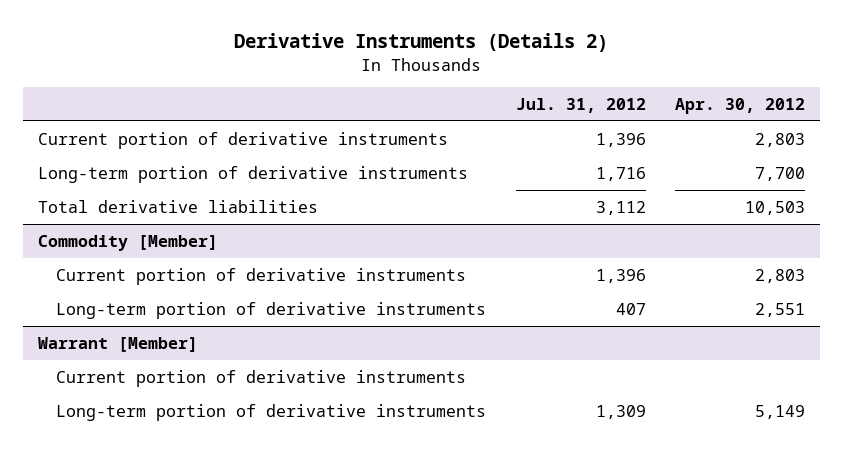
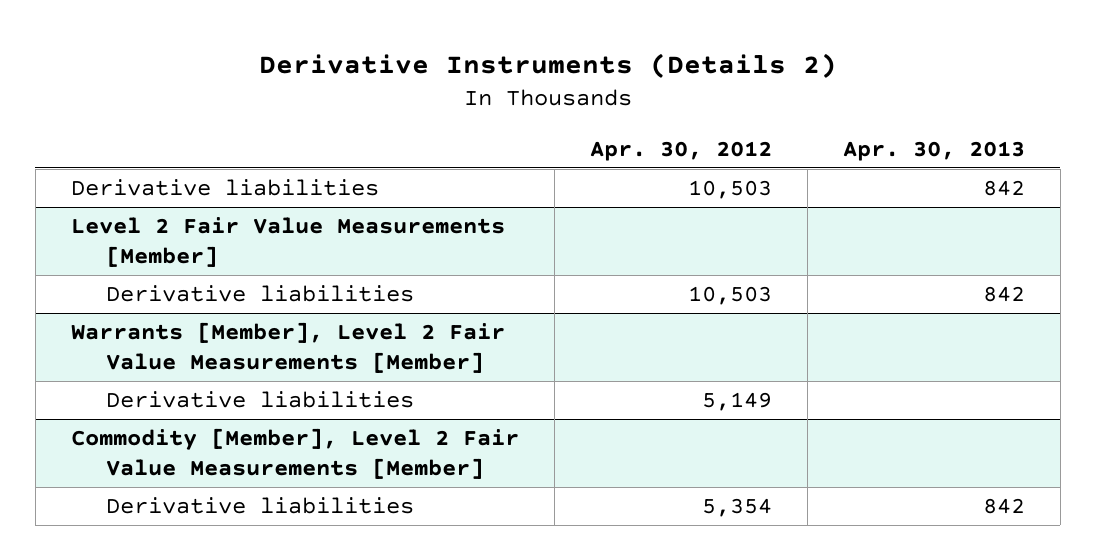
[515,97,646,113] Jul. 31, 2012 -> none
none -> [842,140,1025,161] Apr. 30, 2013
[37,131,448,149] Current portion of derivative instruments -> none
[37,165,468,183] Long-term portion of derivative instruments -> none
[37,234,218,251] Commodity [Member] -> none
[56,267,467,285] Current portion of derivative instruments -> none
[56,301,487,319] Long-term portion of derivative instruments -> none
[37,336,198,352] Warrant [Member] -> none
[56,369,467,387] Current portion of derivative instruments -> none
[37,199,318,213] Total derivative liabilities -> [70,179,379,197] Derivative liabilities
none -> [70,217,505,267] Level 2 Fair Value Measurements [Member]
none -> [106,285,415,303] Derivative liabilities
none -> [70,322,505,373] Warrants [Member], Level 2 Fair Value Measurements [Member]
[56,403,487,421] Long-term portion of derivative instruments -> [106,391,415,409] Derivative liabilities
none -> [70,428,519,479] Commodity [Member], Level 2 Fair Value Measurements [Member]
none -> [106,497,415,515] Derivative liabilities

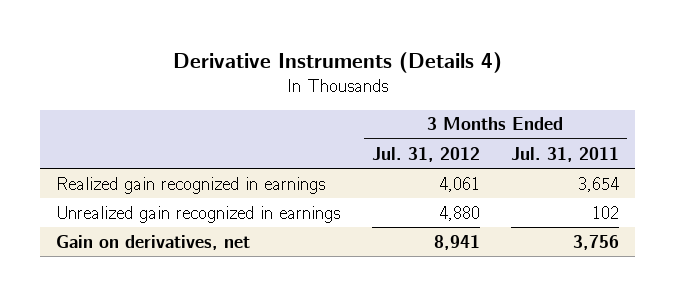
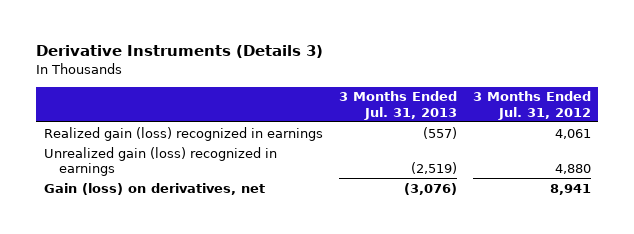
[172,51,502,73] Derivative Instruments (Details 4) -> [35,45,323,59] Derivative Instruments (Details 3)
[510,146,619,162] Jul. 31, 2011 -> none
none -> [338,91,457,120] 3 Months Ended Jul. 31, 2013
[56,176,326,194] Realized gain recognized in earnings -> [43,126,323,141] Realized gain (loss) recognized in earnings
[56,205,341,223] Unrealized gain recognized in earnings -> [43,146,277,176] Unrealized gain (loss) recognized in earnings
[56,234,251,250] Gain on derivatives, net -> [43,182,265,195] Gain (loss) on derivatives, net

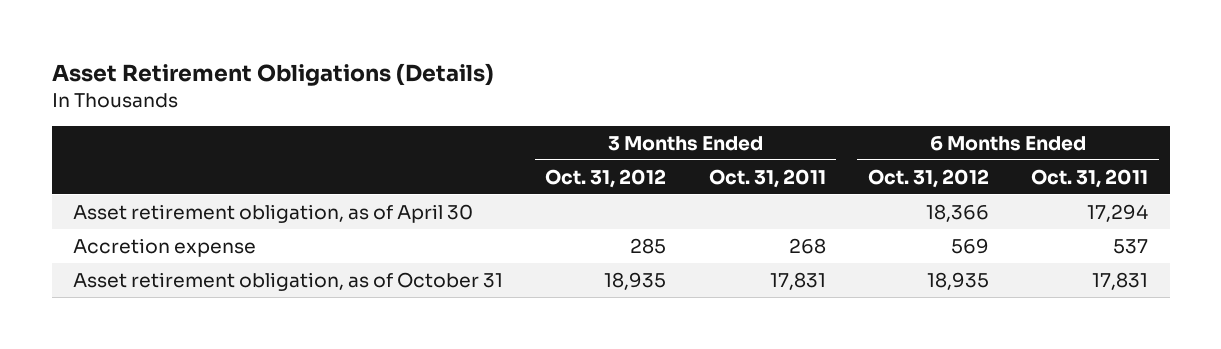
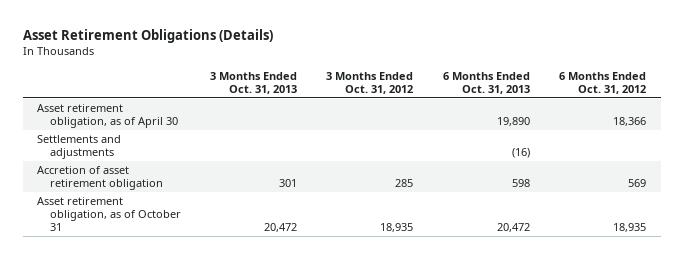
[708,168,826,188] Oct. 31, 2011 -> none
[1031,168,1149,188] Oct. 31, 2011 -> none
none -> [210,71,298,94] 3 Months Ended Oct. 31, 2013
none -> [442,71,530,94] 6 Months Ended Oct. 31, 2013
none -> [37,135,122,160] Settlements and adjustments
[72,237,256,257] Accretion expense -> [37,166,163,191] Accretion of asset retirement obligation

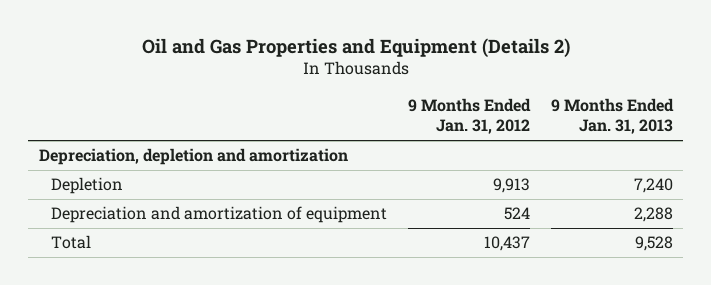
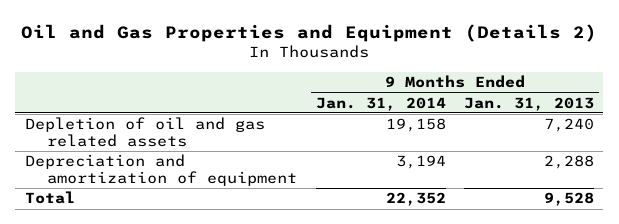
[407,97,531,135] 9 Months Ended Jan. 31, 2012 -> none
none -> [315,96,446,111] Jan. 31, 2014
[38,148,348,166] Depreciation, depletion and amortization -> none
[51,177,124,195] Depletion -> [24,117,265,147] Depletion of oil and gas related assets

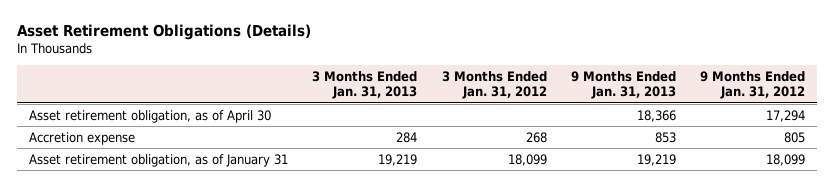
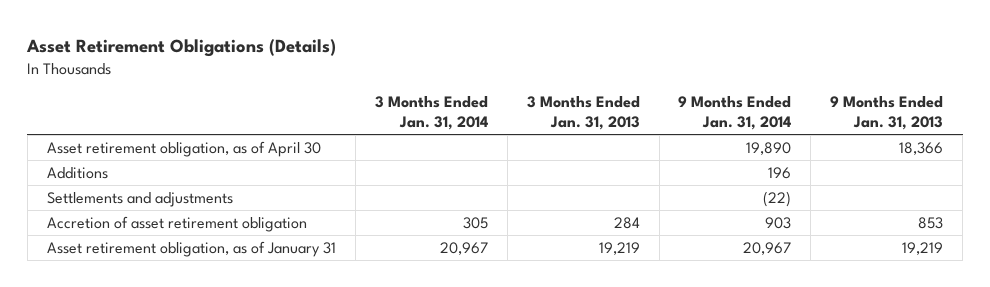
[441,70,547,100] 3 Months Ended Jan. 31, 2012 -> none
[700,70,806,100] 9 Months Ended Jan. 31, 2012 -> none
none -> [374,96,488,131] 3 Months Ended Jan. 31, 2014
none -> [678,96,792,131] 9 Months Ended Jan. 31, 2014
none -> [46,166,108,179] Additions
none -> [46,191,233,207] Settlements and adjustments
[29,131,136,145] Accretion expense -> [46,215,307,232] Accretion of asset retirement obligation

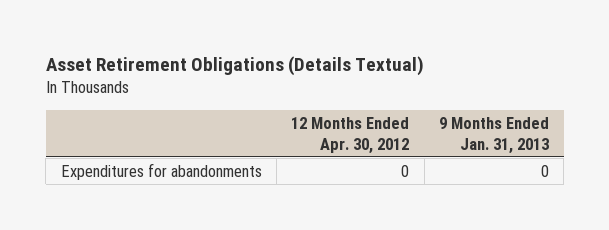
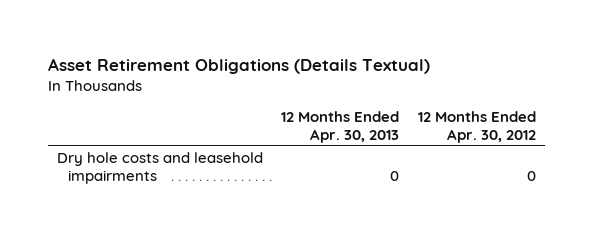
[438,116,549,154] 9 Months Ended Jan. 31, 2013 -> none
none -> [281,111,400,144] 12 Months Ended Apr. 30, 2013
[60,162,262,180] Expenditures for abandonments -> [56,152,263,185] Dry hole costs and leasehold impairments

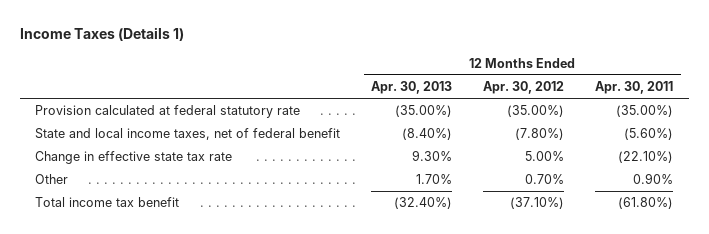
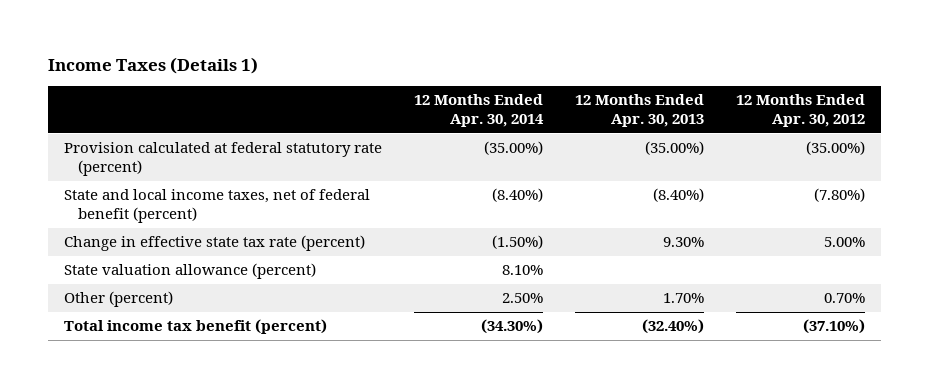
[595,81,674,95] Apr. 30, 2011 -> none
none -> [414,94,545,128] 12 Months Ended Apr. 30, 2014
[35,105,301,119] Provision calculated at federal statutory rate -> [64,142,383,177] Provision calculated at federal statutory rate (percent)
[35,128,341,141] State and local income taxes, net of federal benefit -> [64,189,371,224] State and local income taxes, net of federal benefit (percent)
[35,151,233,165] Change in effective state tax rate -> [64,235,366,252] Change in effective state tax rate (percent)
none -> [64,263,317,280] State valuation allowance (percent)
[35,174,69,185] Other -> [64,291,174,308] Other (percent)
[35,197,180,208] Total income tax benefit -> [64,319,328,335] Total income tax benefit (percent)

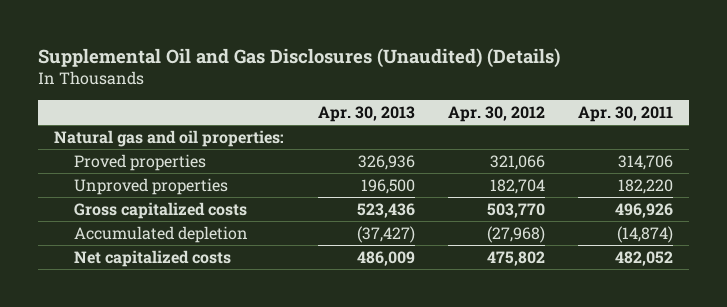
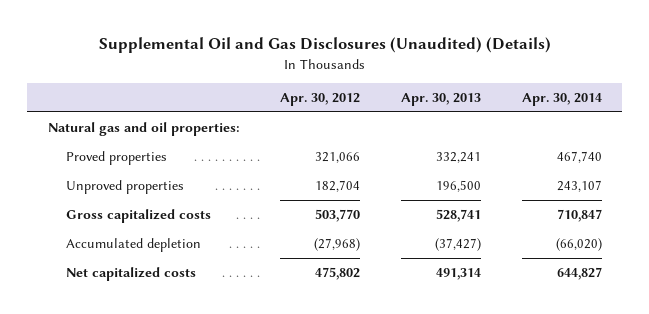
[577,105,673,122] Apr. 30, 2011 -> none
none -> [521,92,602,106] Apr. 30, 2014
[357,154,415,170] 326,936 -> [435,152,481,164] 332,241
[356,202,415,218] 523,436 -> [435,209,481,223] 528,741
[356,250,415,266] 486,009 -> [435,268,481,281] 491,314

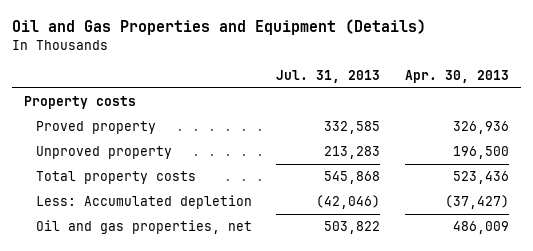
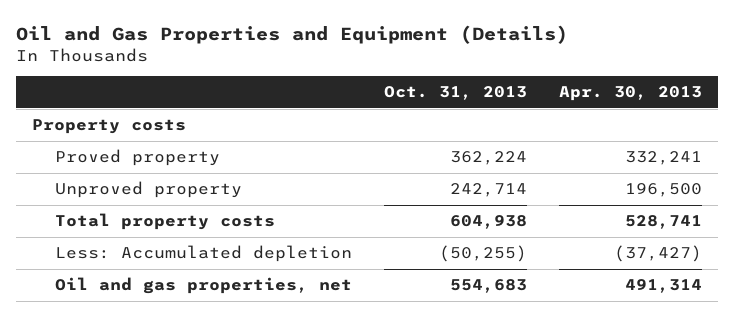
[276,69,381,83] Jul. 31, 2013 -> none
none -> [383,86,527,101] Oct. 31, 2013
[452,121,509,135] 326,936 -> [625,151,703,166] 332,241
[452,171,509,185] 523,436 -> [625,215,703,230] 528,741
[452,221,509,235] 486,009 -> [625,279,703,294] 491,314

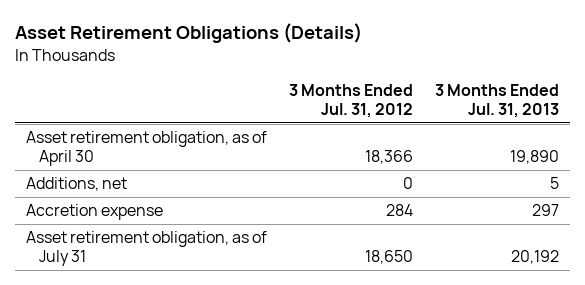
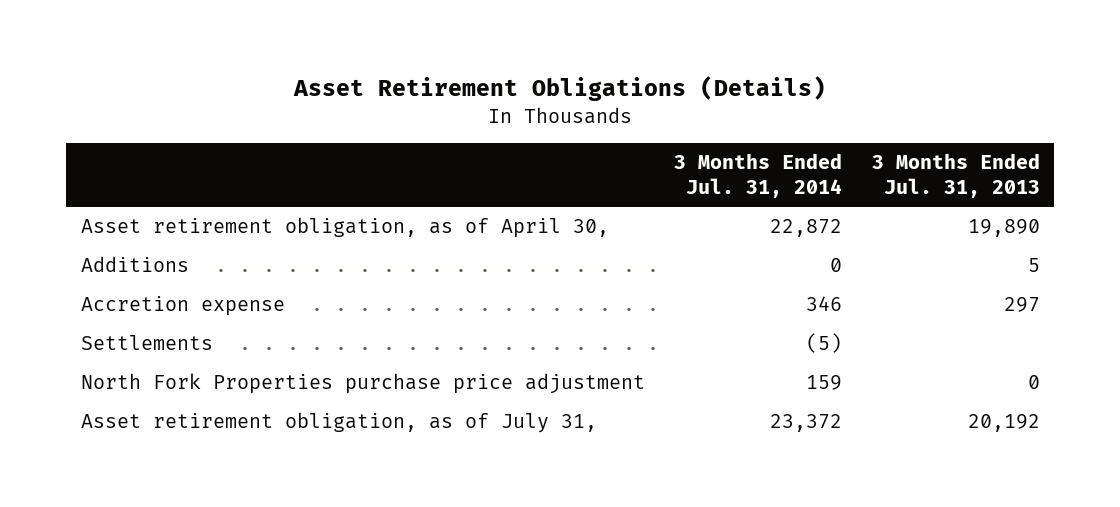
[288,84,413,119] 3 Months Ended Jul. 31, 2012 -> none
none -> [674,153,843,198] 3 Months Ended Jul. 31, 2014
[25,131,267,167] Asset retirement obligation, as of April 30 -> [80,217,609,239] Asset retirement obligation, as of April 30,
[25,177,127,192] Additions, net -> [80,256,189,273] Additions
none -> [80,335,213,351] Settlements
none -> [80,373,645,395] North Fork Properties purchase price adjustment
[25,231,267,267] Asset retirement obligation, as of July 31 -> [80,412,597,434] Asset retirement obligation, as of July 31,

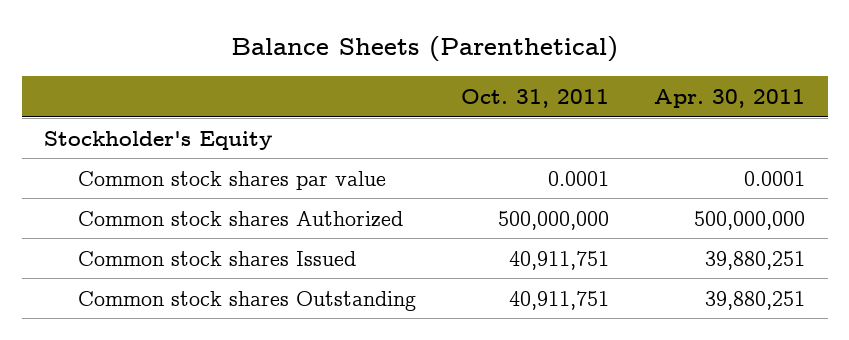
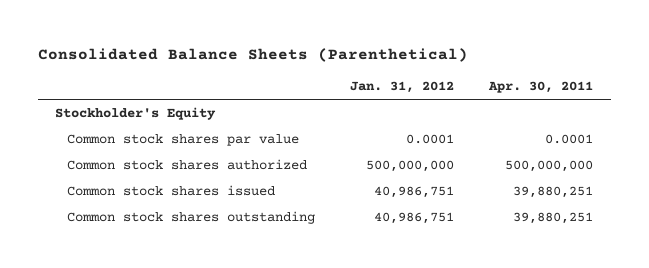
[230,35,618,62] Balance Sheets (Parenthetical) -> [37,48,468,63] Consolidated Balance Sheets (Parenthetical)
[461,88,610,108] Oct. 31, 2011 -> none
none -> [350,81,455,94] Jan. 31, 2012
[78,210,404,227] Common stock shares Authorized -> [67,159,308,171] Common stock shares authorized
[78,250,357,266] Common stock shares Issued -> [67,185,276,197] Common stock shares issued
[78,290,417,311] Common stock shares Outstanding -> [67,211,316,225] Common stock shares outstanding

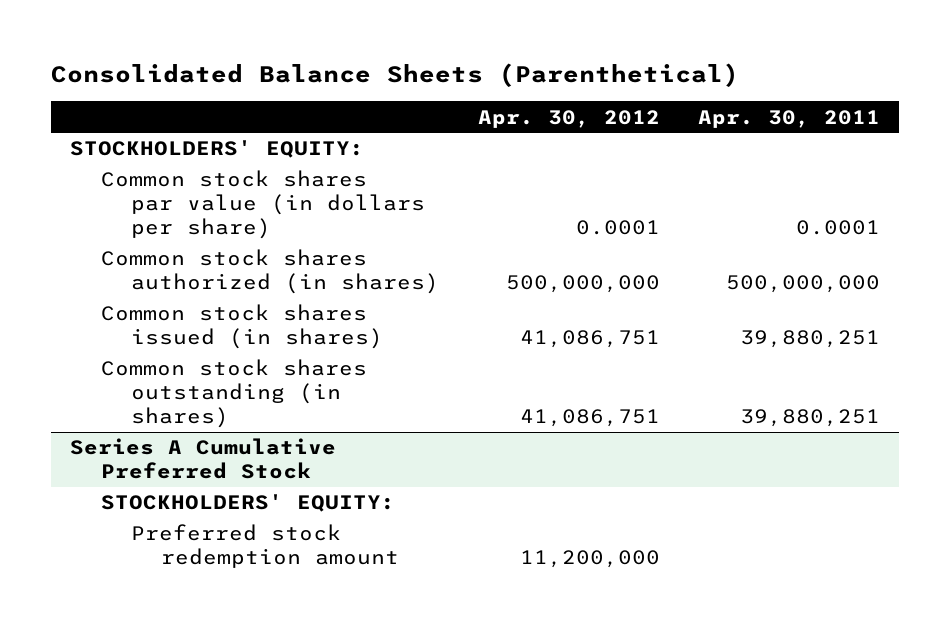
[350,81,455,94] Jan. 31, 2012 -> none
none -> [477,109,660,128] Apr. 30, 2012
[55,107,217,121] Stockholder's Equity -> [70,140,365,159] STOCKHOLDERS' EQUITY:
[67,134,300,147] Common stock shares par value -> [100,170,426,240] Common stock shares par value (in dollars per share)
[67,159,308,171] Common stock shares authorized -> [100,249,440,295] Common stock shares authorized (in shares)
[67,185,276,197] Common stock shares issued -> [100,304,384,350] Common stock shares issued (in shares)
[67,211,316,225] Common stock shares outstanding -> [100,359,367,429] Common stock shares outstanding (in shares)
none -> [70,438,337,480] Series A Cumulative Preferred Stock
none -> [100,494,395,513] STOCKHOLDERS' EQUITY:
none -> [131,524,400,569] Preferred stock redemption amount

